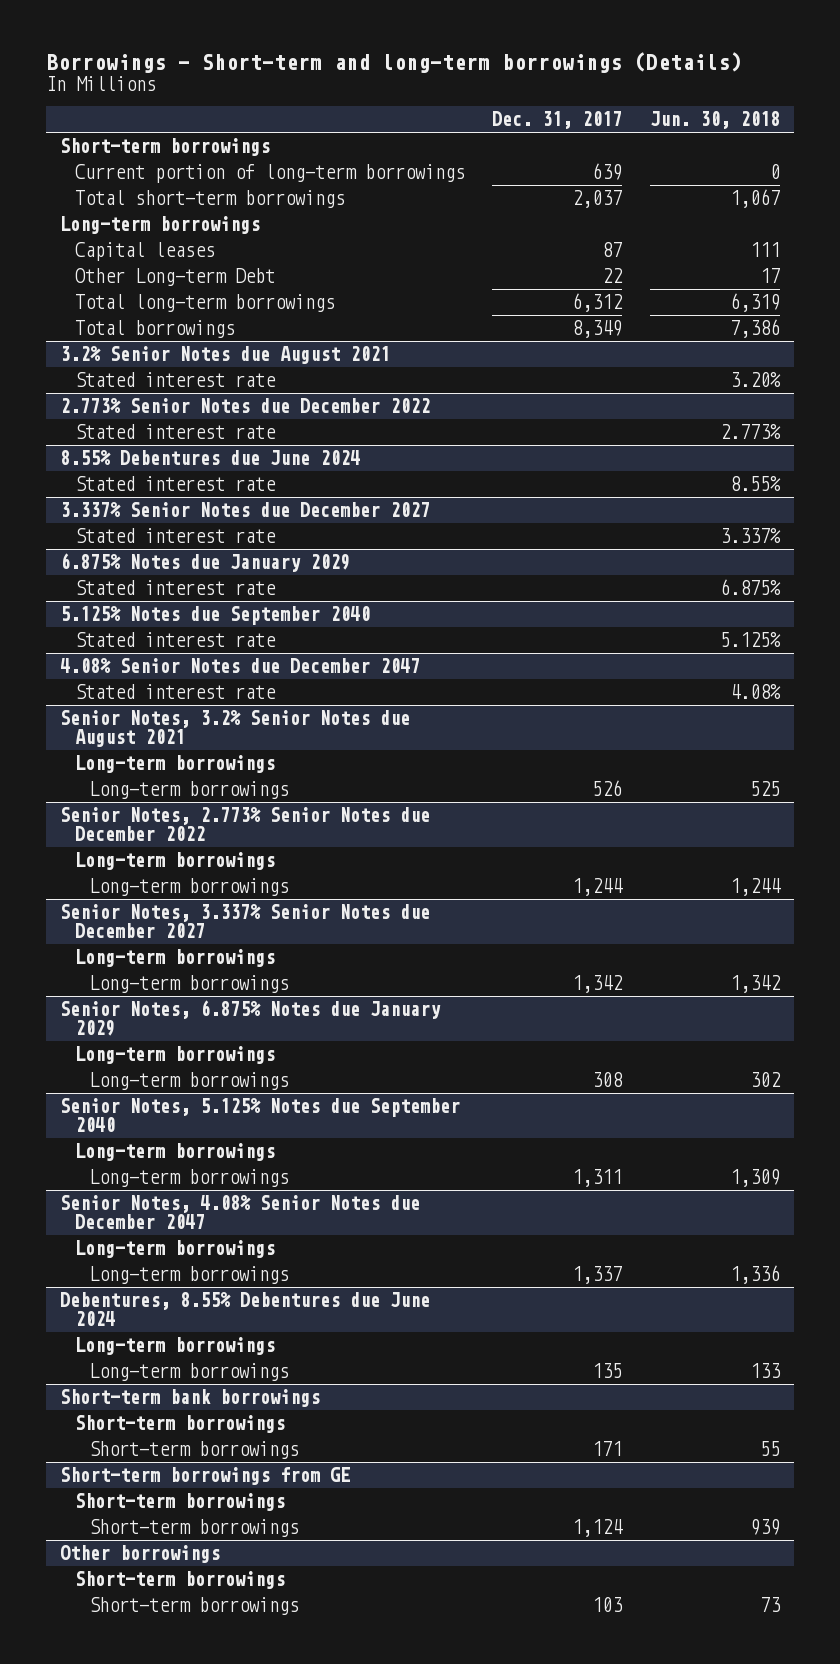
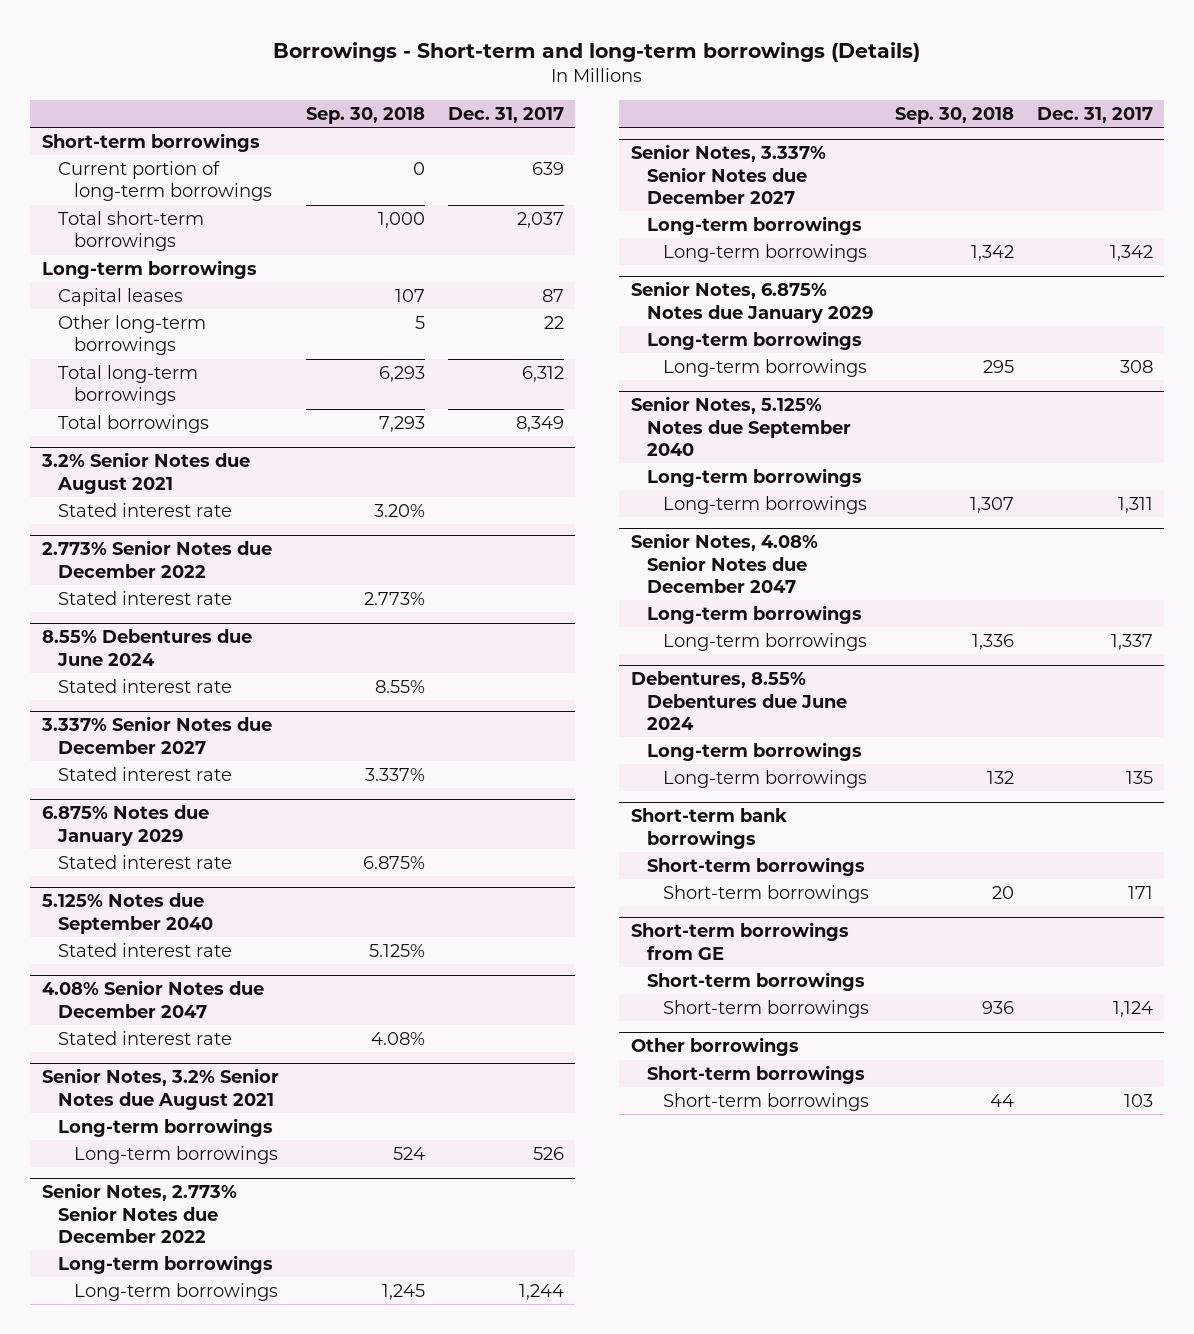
[650,111,781,130] Jun. 30, 2018 -> none
none -> [306,106,426,124] Sep. 30, 2018
[74,268,275,287] Other Long-term Debt -> [57,314,206,356] Other long-term borrowings

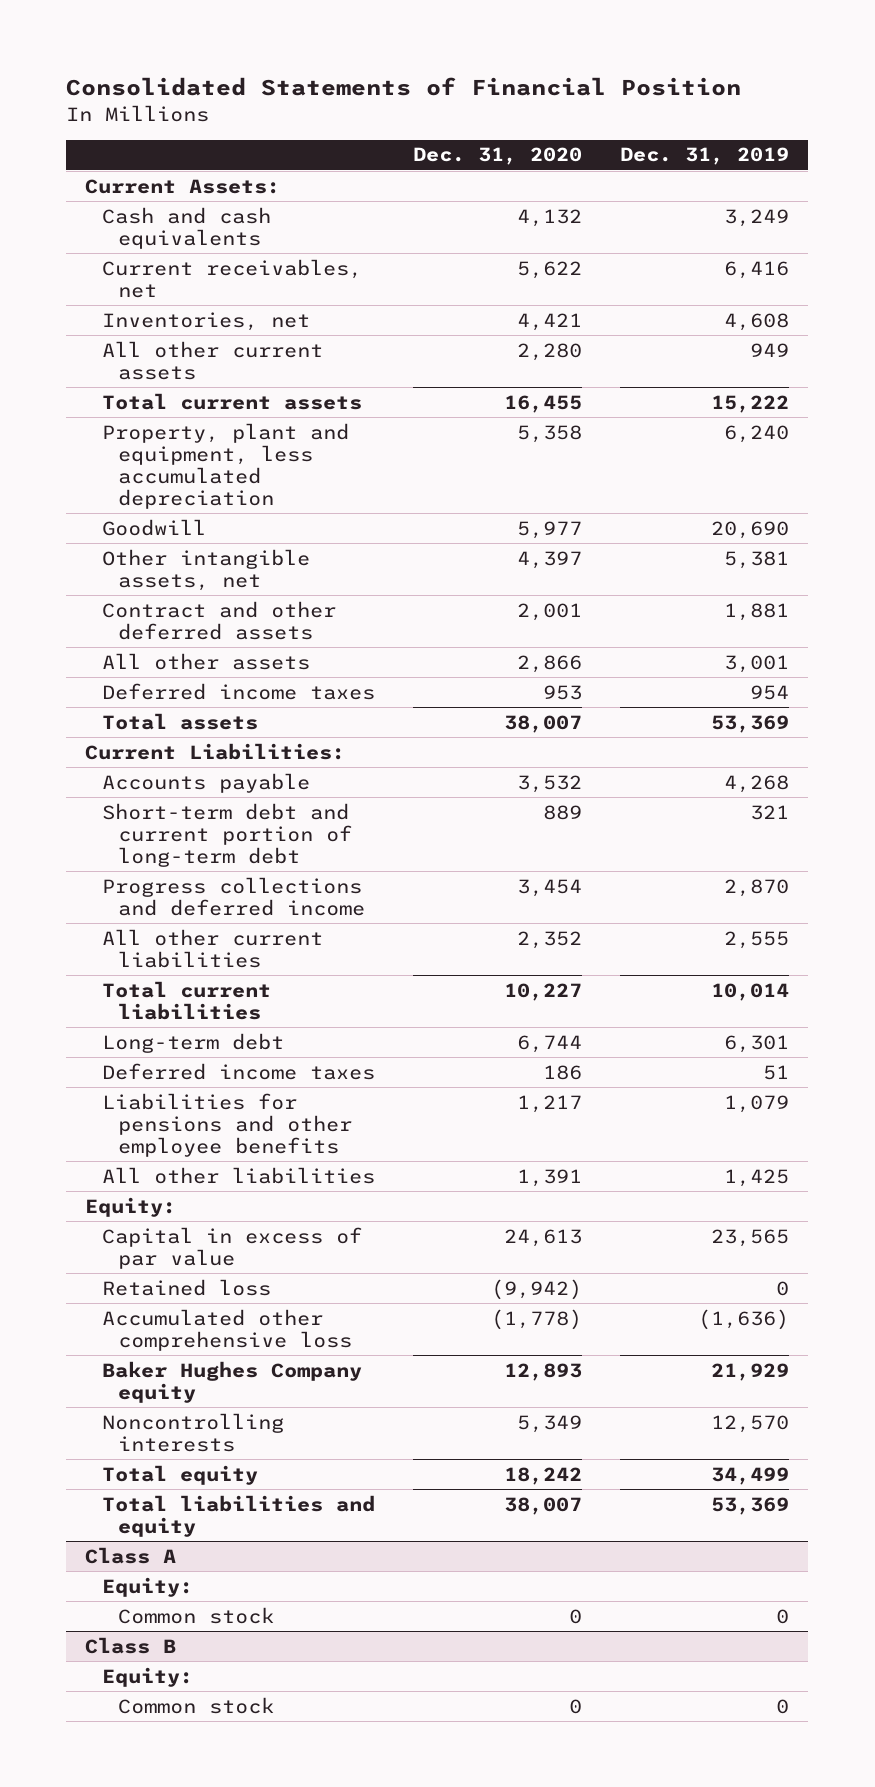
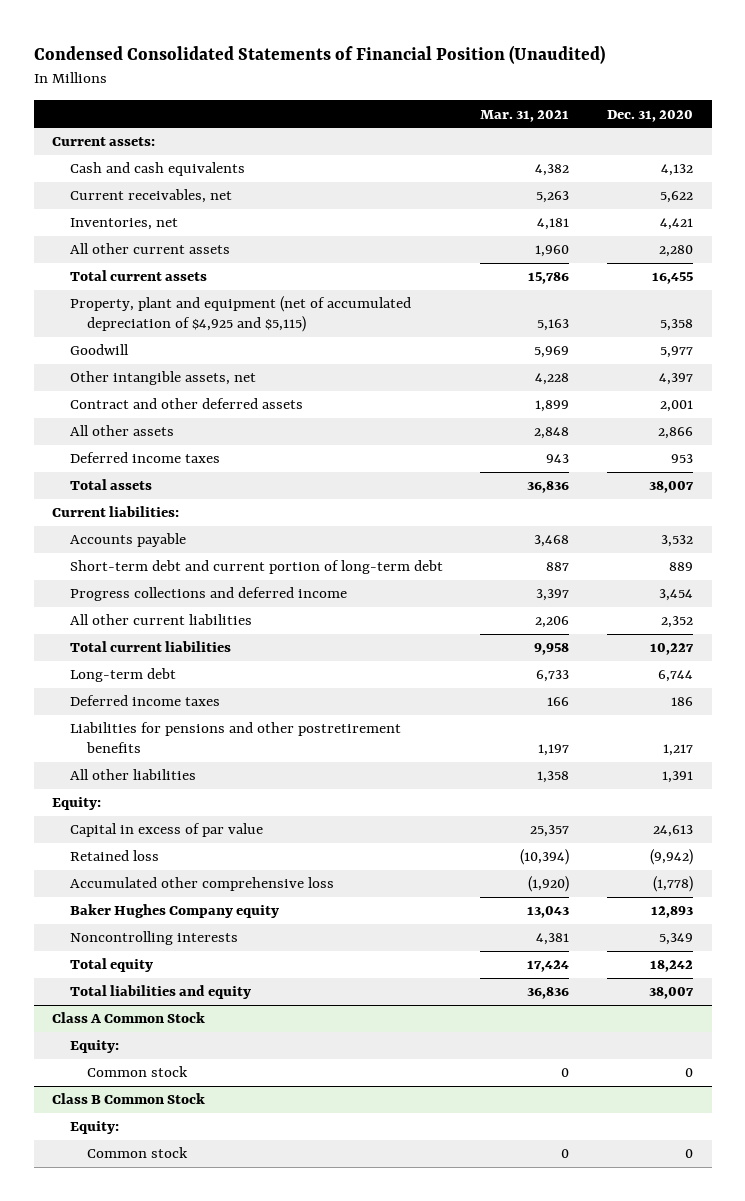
[66,77,742,97] Consolidated Statements of Financial Position -> [33,45,605,65] Condensed Consolidated Statements of Financial Position (Unaudited)
[620,147,790,166] Dec. 31, 2019 -> none
none -> [480,109,570,122] Mar. 31, 2021
[85,178,281,194] Current Assets: -> [52,137,156,147] Current assets:
[101,422,349,509] Property, plant and equipment, less accumulated depreciation -> [69,296,411,333] Property, plant and equipment (net of accumulated depreciation of $4,925 and $5,115)
[85,742,346,760] Current Liabilities: -> [52,506,180,518] Current liabilities:
[101,1092,352,1157] Liabilities for pensions and other employee benefits -> [69,722,401,754] Liabilities for pensions and other postretirement benefits
[85,1546,177,1564] Class A -> [52,1012,206,1024] Class A Common Stock
[85,1636,177,1654] Class B -> [52,1093,206,1105] Class B Common Stock

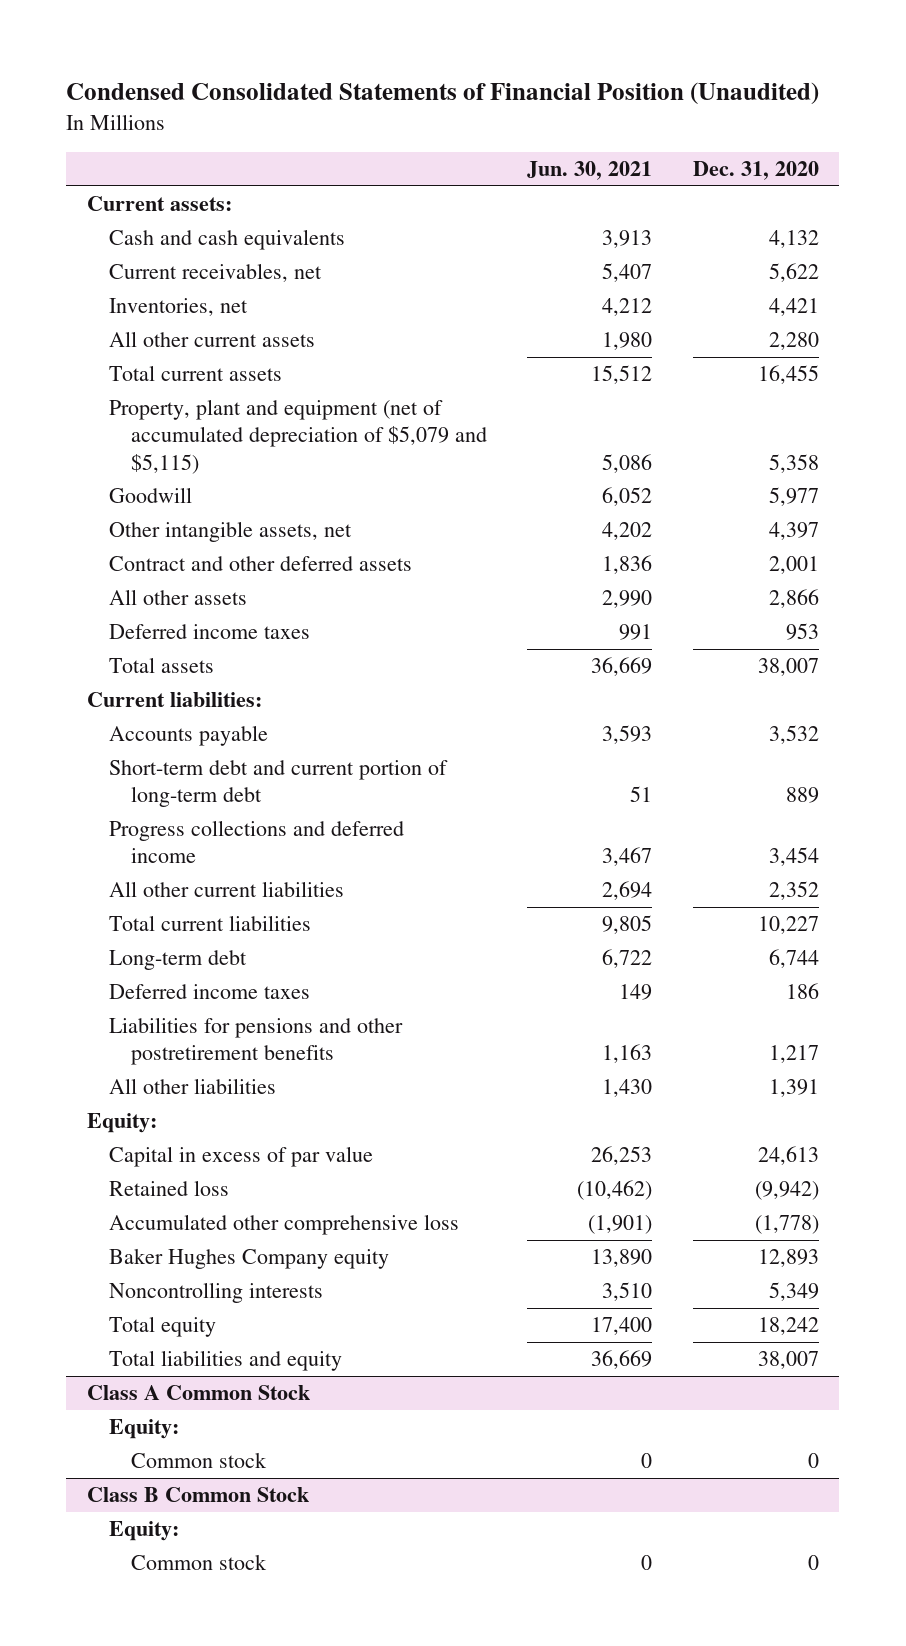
[480,109,570,122] Mar. 31, 2021 -> none
none -> [527,160,653,180] Jun. 30, 2021
[69,296,411,333] Property, plant and equipment (net of accumulated depreciation of $4,925 and $5,115) -> [108,399,487,474] Property, plant and equipment (net of accumulated depreciation of $5,079 and $5,115)

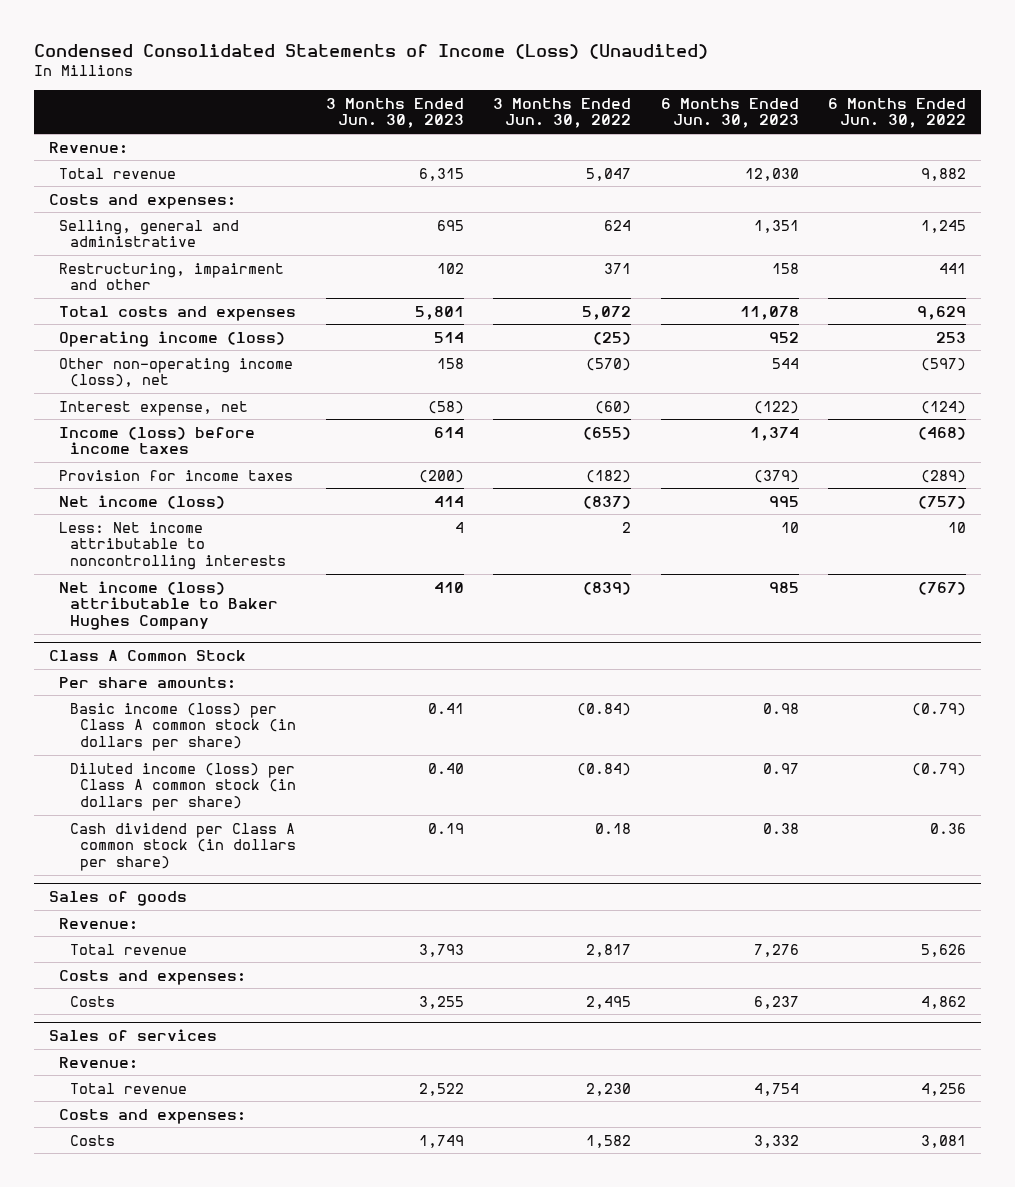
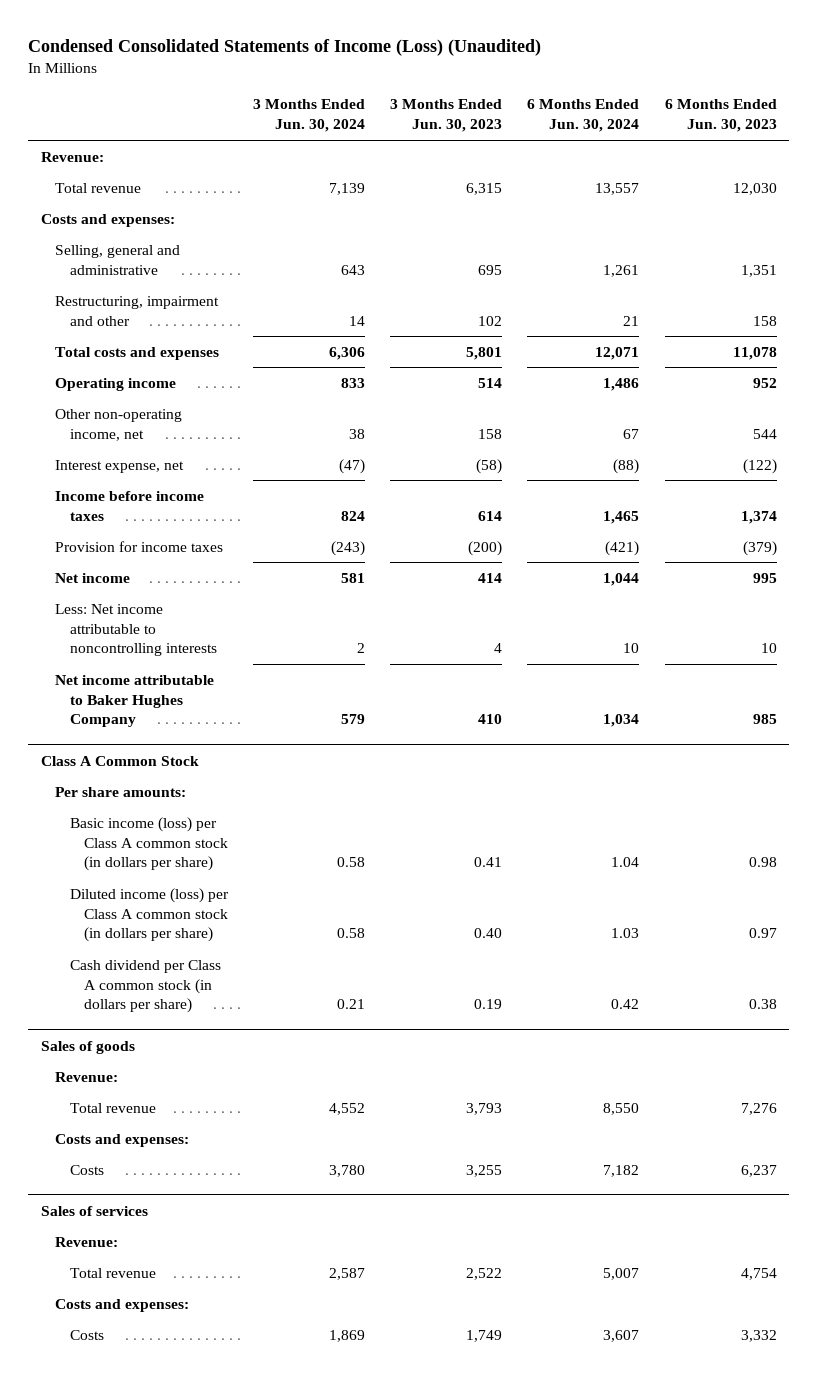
[493,97,632,129] 3 Months Ended Jun. 30, 2022 -> none
[828,97,967,129] 6 Months Ended Jun. 30, 2022 -> none
none -> [253,99,366,133] 3 Months Ended Jun. 30, 2024
none -> [527,99,640,133] 6 Months Ended Jun. 30, 2024
[59,330,286,347] Operating income (loss) -> [55,377,177,391] Operating income
[59,357,294,388] Other non-operating income (loss), net -> [55,408,183,441] Other non-operating income, net
[59,426,256,455] Income (loss) before income taxes -> [55,490,205,521] Income before income taxes
[59,494,226,509] Net income (loss) -> [55,572,131,583] Net income
[59,580,278,631] Net income (loss) attributable to Baker Hughes Company -> [55,674,215,728] Net income attributable to Baker Hughes Company

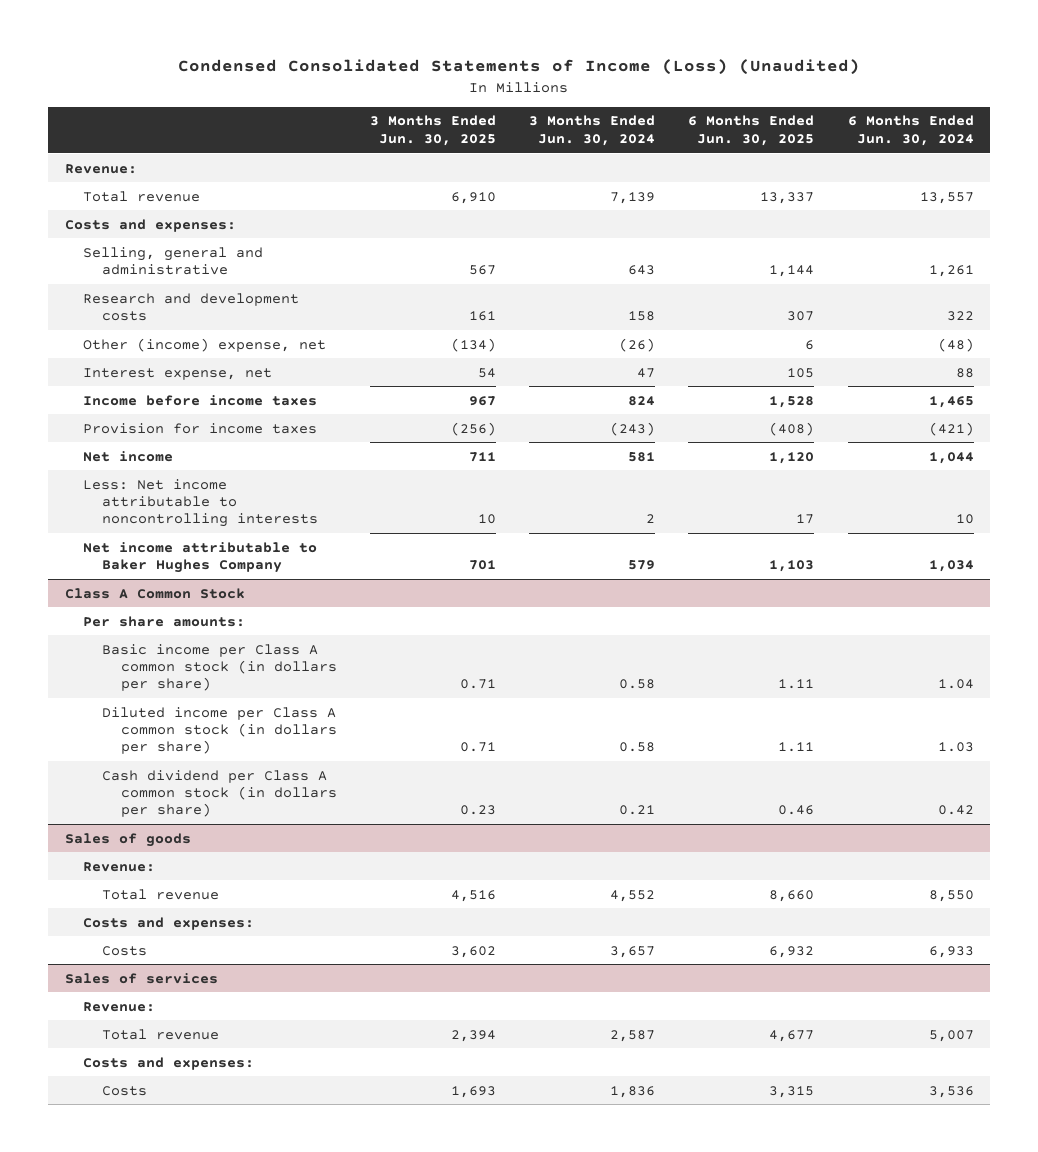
[390,99,503,133] 3 Months Ended Jun. 30, 2023 -> none
[664,99,777,133] 6 Months Ended Jun. 30, 2023 -> none
none -> [369,115,496,146] 3 Months Ended Jun. 30, 2025
none -> [688,115,815,146] 6 Months Ended Jun. 30, 2025
[55,295,220,326] Restructuring, impairment and other -> none
[55,346,220,360] Total costs and expenses -> none
[55,377,177,391] Operating income -> none
none -> [83,292,300,322] Research and development costs
[55,408,183,441] Other non-operating income, net -> [83,337,327,352] Other (income) expense, net
[349,428,366,439] 38 -> [619,337,656,352] (26)
[623,428,640,439] 67 -> [937,337,974,352] (48)
[339,458,366,474] (47) -> [637,367,656,378] 47
[613,458,640,474] (88) -> [955,367,974,378] 88
[69,816,229,872] Basic income (loss) per Class A common stock (in dollars per share) -> [101,643,337,692] Basic income per Class A common stock (in dollars per share)
[69,887,229,943] Diluted income (loss) per Class A common stock (in dollars per share) -> [101,706,337,755] Diluted income per Class A common stock (in dollars per share)
[329,1164,366,1177] 3,780 -> [610,945,656,958] 3,657
[603,1164,640,1177] 7,182 -> [928,945,974,958] 6,933
[329,1329,366,1342] 1,869 -> [610,1085,656,1098] 1,836
[603,1329,640,1342] 3,607 -> [928,1085,974,1098] 3,536

